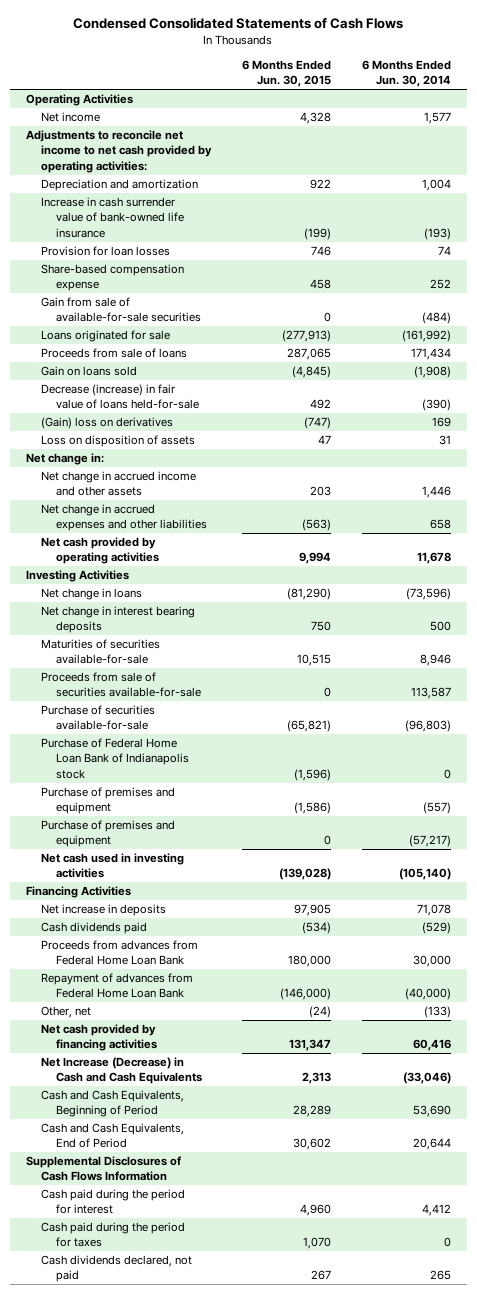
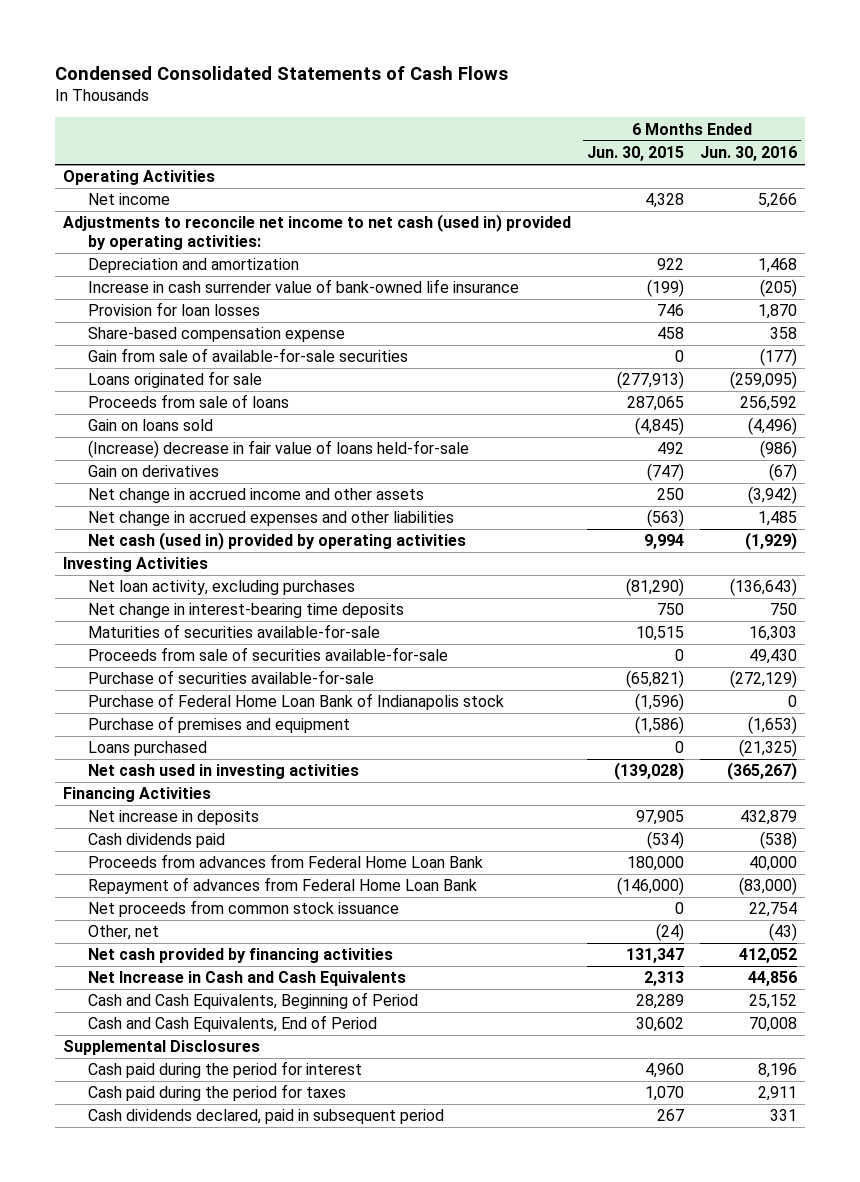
[362,59,452,88] 6 Months Ended Jun. 30, 2014 -> none
none -> [699,146,797,162] Jun. 30, 2016
[25,130,212,173] Adjustments to reconcile net income to net cash provided by operating activities: -> [62,214,571,251] Adjustments to reconcile net income to net cash (used in) provided by operating activities:
[40,435,195,448] Loss on disposition of assets -> none
[25,453,104,466] Net change in: -> none
[40,384,199,410] Decrease (increase) in fair value of loans held-for-sale -> [88,440,470,459] (Increase) decrease in fair value of loans held-for-sale
[40,417,173,430] (Gain) loss on derivatives -> [88,465,220,478] Gain on derivatives
[309,486,331,497] 203 -> [656,488,684,501] 250
[40,537,159,565] Net cash provided by operating activities -> [88,532,467,551] Net cash (used in) provided by operating activities
[40,588,142,601] Net change in loans -> [88,580,356,596] Net loan activity, excluding purchases
[40,606,195,634] Net change in interest bearing deposits -> [88,603,405,619] Net change in interest-bearing time deposits
[40,820,175,848] Purchase of premises and equipment -> [88,741,208,757] Loans purchased
none -> [88,900,400,918] Net proceeds from common stock issuance
[40,1057,202,1085] Net Increase (Decrease) in Cash and Cash Equivalents -> [88,971,407,987] Net Increase in Cash and Cash Equivalents
[25,1156,181,1182] Supplemental Disclosures of Cash Flows Information -> [62,1040,260,1056] Supplemental Disclosures
[40,1255,192,1283] Cash dividends declared, not paid -> [88,1109,445,1125] Cash dividends declared, paid in subsequent period

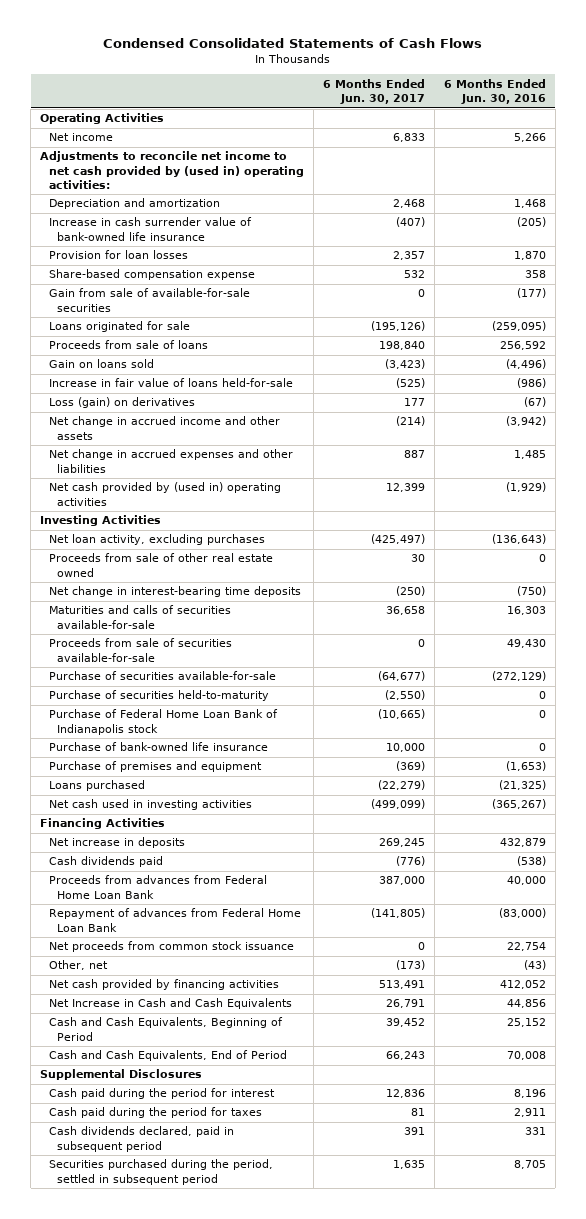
[586,146,684,162] Jun. 30, 2015 -> none
none -> [322,78,425,105] 6 Months Ended Jun. 30, 2017
[62,214,571,251] Adjustments to reconcile net income to net cash (used in) provided by operating activities: -> [40,151,304,190] Adjustments to reconcile net income to net cash provided by (used in) operating activities:
[88,440,470,459] (Increase) decrease in fair value of loans held-for-sale -> [48,378,293,388] Increase in fair value of loans held-for-sale
[88,465,220,478] Gain on derivatives -> [48,397,195,409] Loss (gain) on derivatives
[88,532,467,551] Net cash (used in) provided by operating activities -> [48,482,281,506] Net cash provided by (used in) operating activities
none -> [48,553,273,577] Proceeds from sale of other real estate owned
[769,603,797,616] 750 -> [516,586,546,597] (750)
[88,624,381,639] Maturities of securities available-for-sale -> [48,605,231,629] Maturities and calls of securities available-for-sale
none -> [48,690,269,702] Purchase of securities held-to-maturity
none -> [48,742,268,752] Purchase of bank-owned life insurance
none -> [48,1159,273,1185] Securities purchased during the period, settled in subsequent period

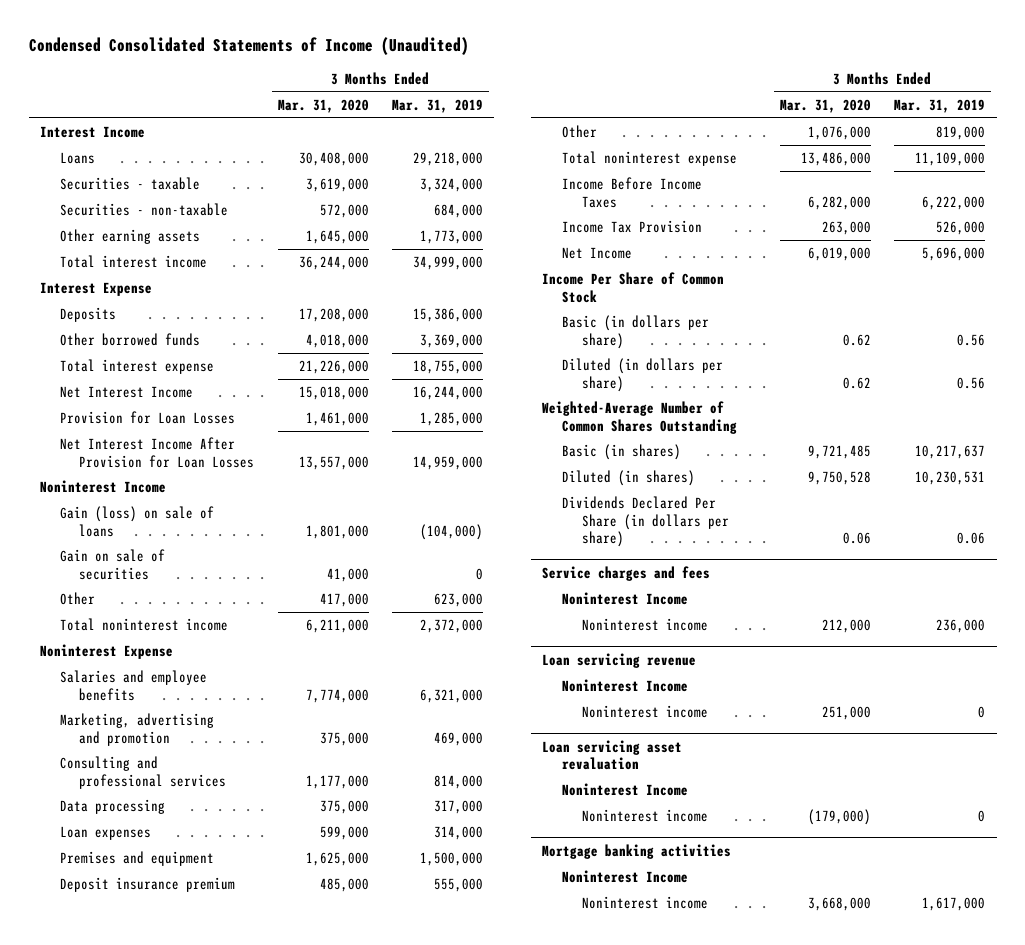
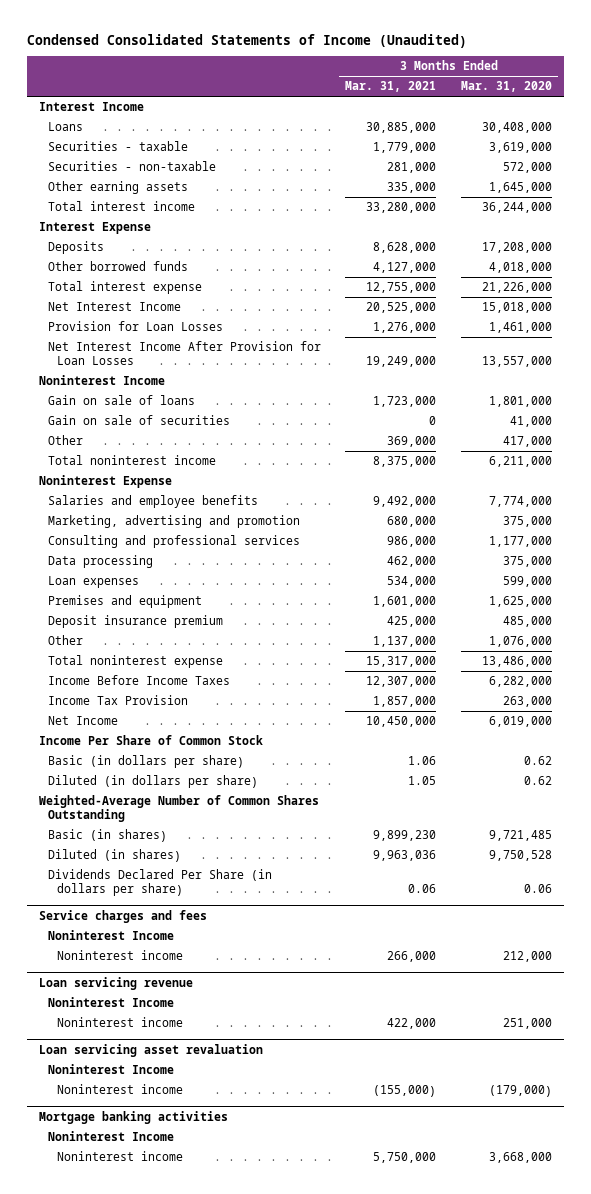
[391,98,483,113] Mar. 31, 2019 -> none
none -> [345,81,437,93] Mar. 31, 2021
[59,506,214,537] Gain (loss) on sale of loans -> [47,395,195,406] Gain on sale of loans

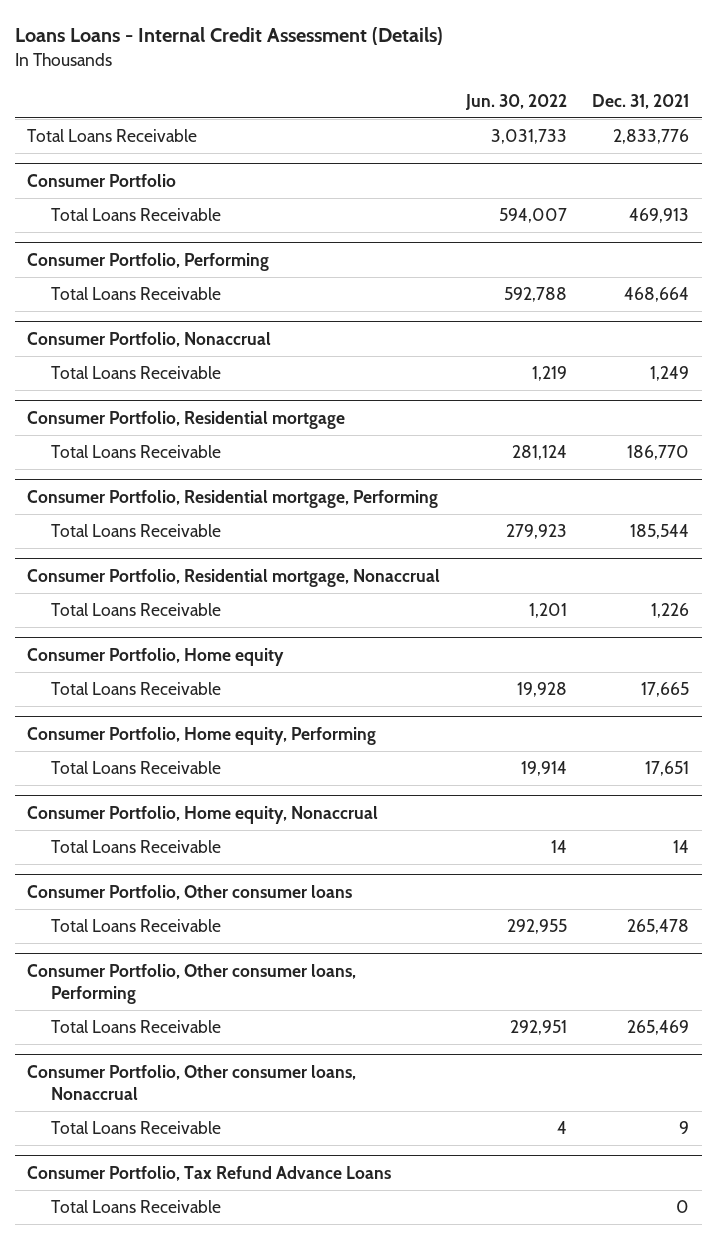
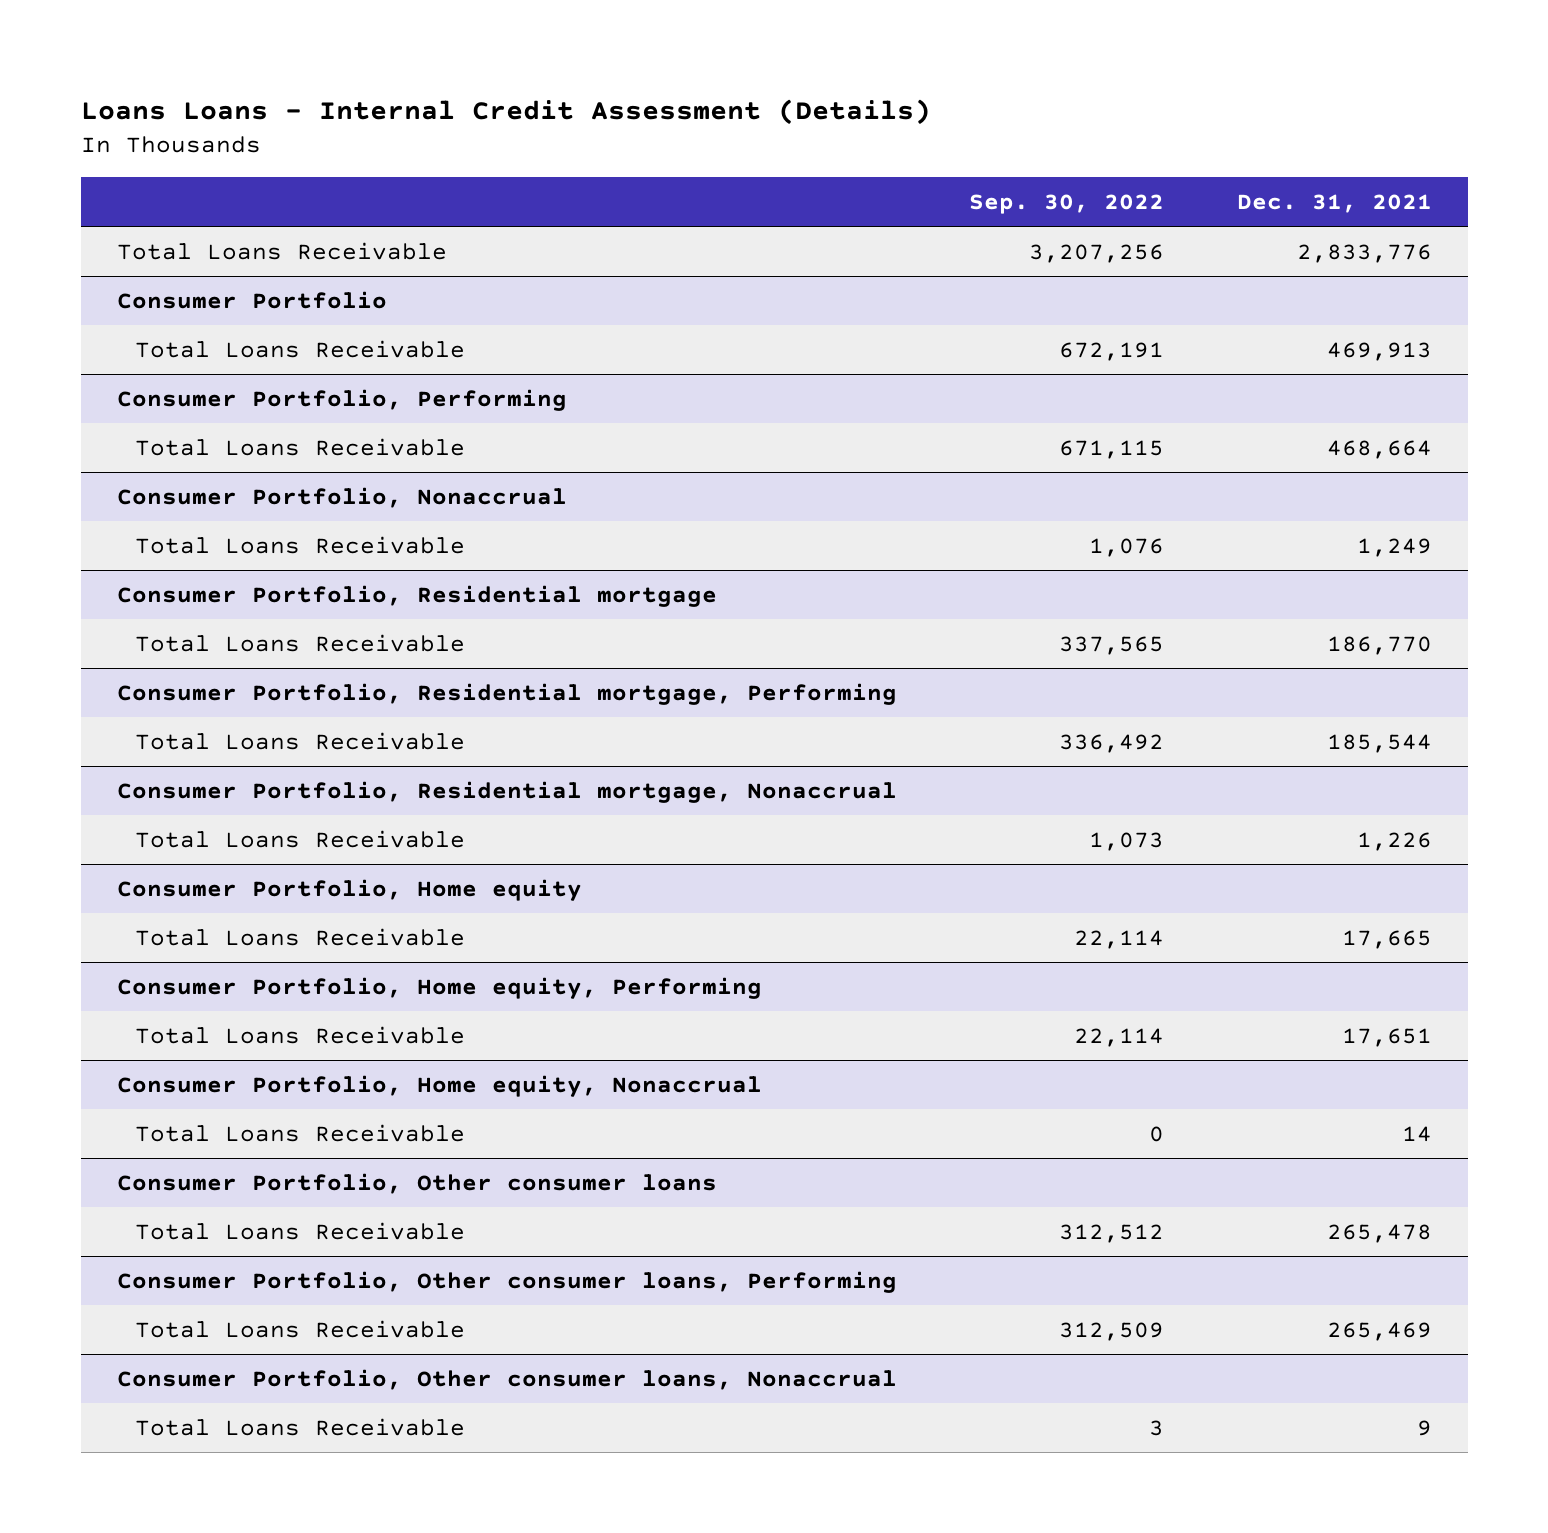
[464,93,567,110] Jun. 30, 2022 -> none
none -> [969,193,1165,214] Sep. 30, 2022
[27,1166,392,1182] Consumer Portfolio, Tax Refund Advance Loans -> none
[50,1200,221,1214] Total Loans Receivable -> none

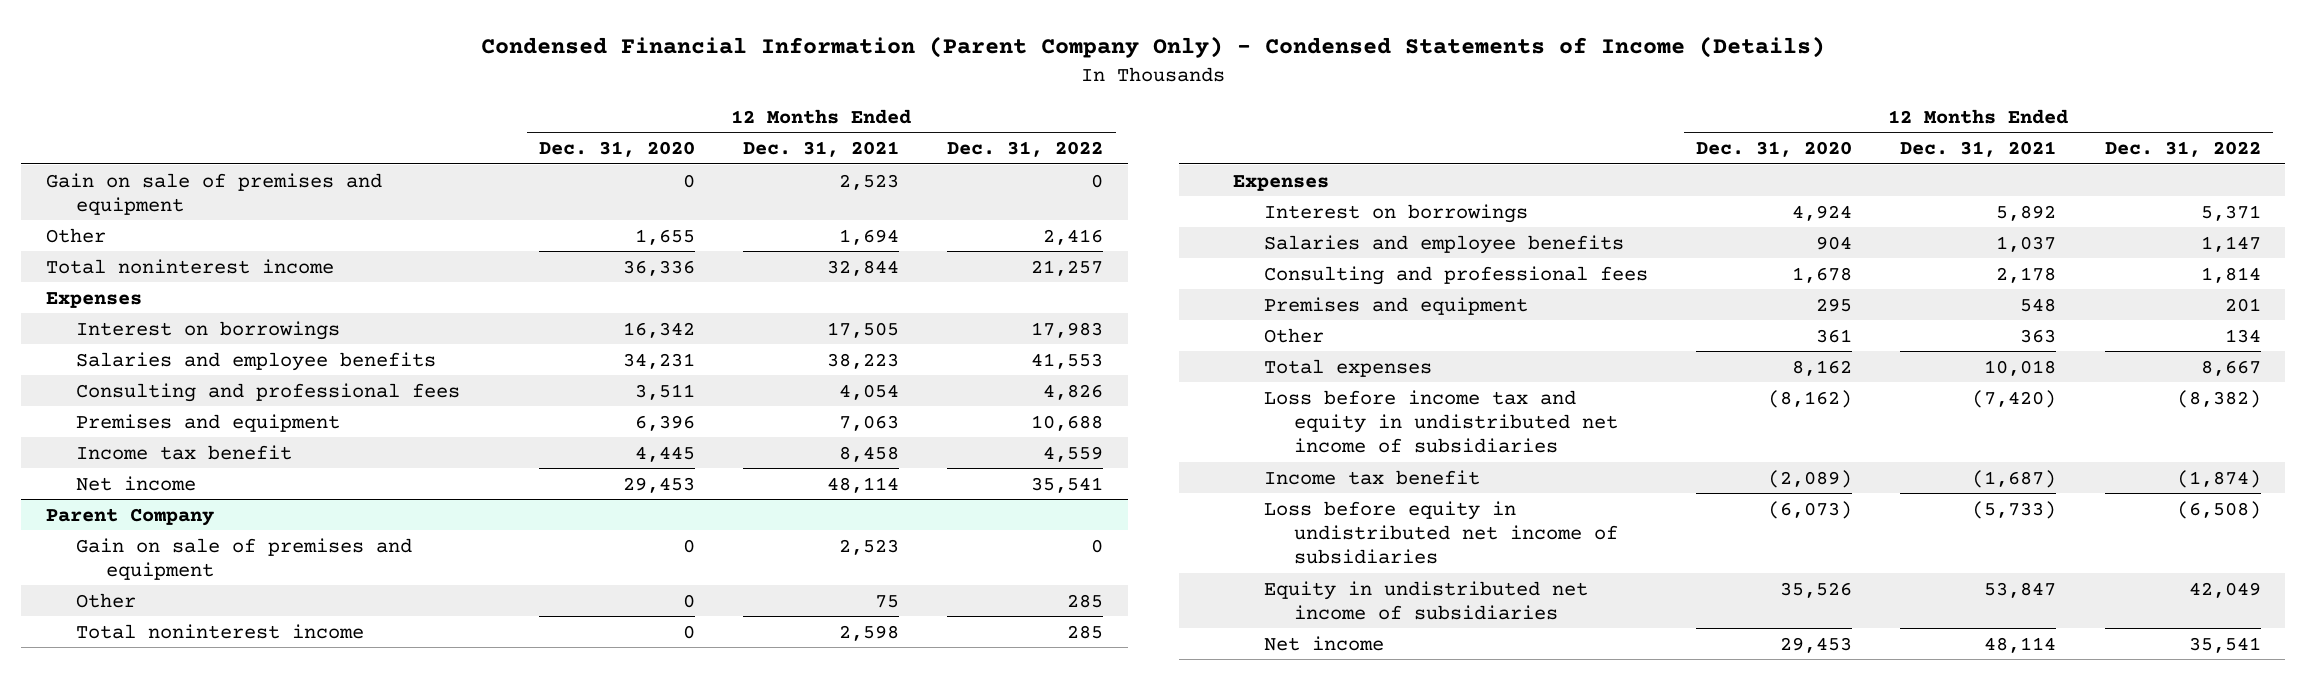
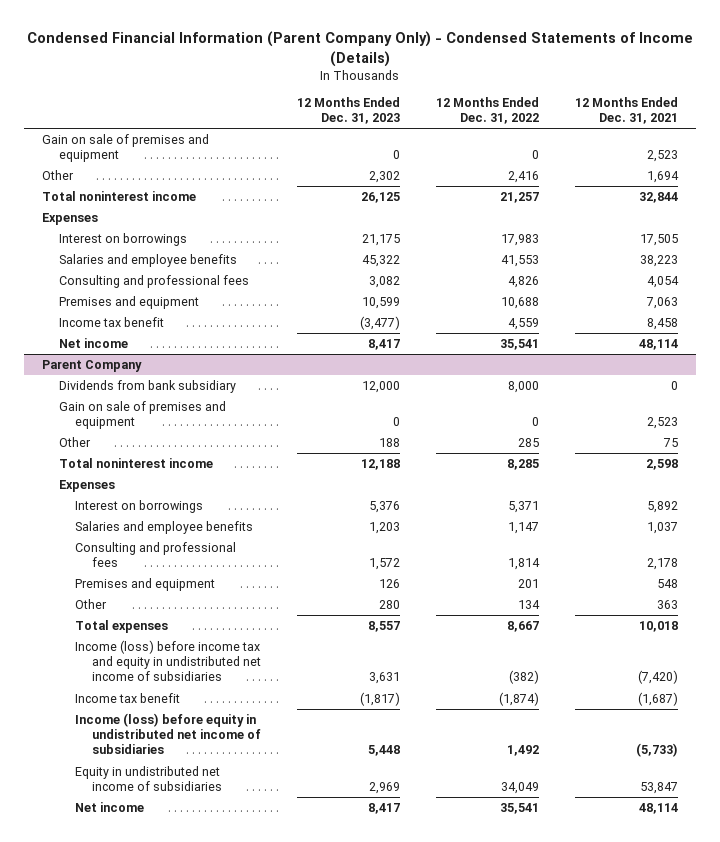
[538,140,695,157] Dec. 31, 2020 -> none
none -> [296,97,400,125] 12 Months Ended Dec. 31, 2023
none -> [58,379,236,393] Dividends from bank subsidiary
[1067,624,1104,639] 285 -> [507,458,540,470] 8,285
[1263,389,1618,453] Loss before income tax and equity in undistributed net income of subsidiaries -> [75,639,261,682] Income (loss) before income tax and equity in undistributed net income of subsidiaries
[2176,389,2261,408] (8,382) -> [509,670,540,685] (382)
[1263,500,1618,564] Loss before equity in undistributed net income of subsidiaries -> [75,712,261,755] Income (loss) before equity in undistributed net income of subsidiaries
[2176,500,2261,519] (6,508) -> [507,745,540,757] 1,492
[2188,581,2261,598] 42,049 -> [501,782,540,795] 34,049

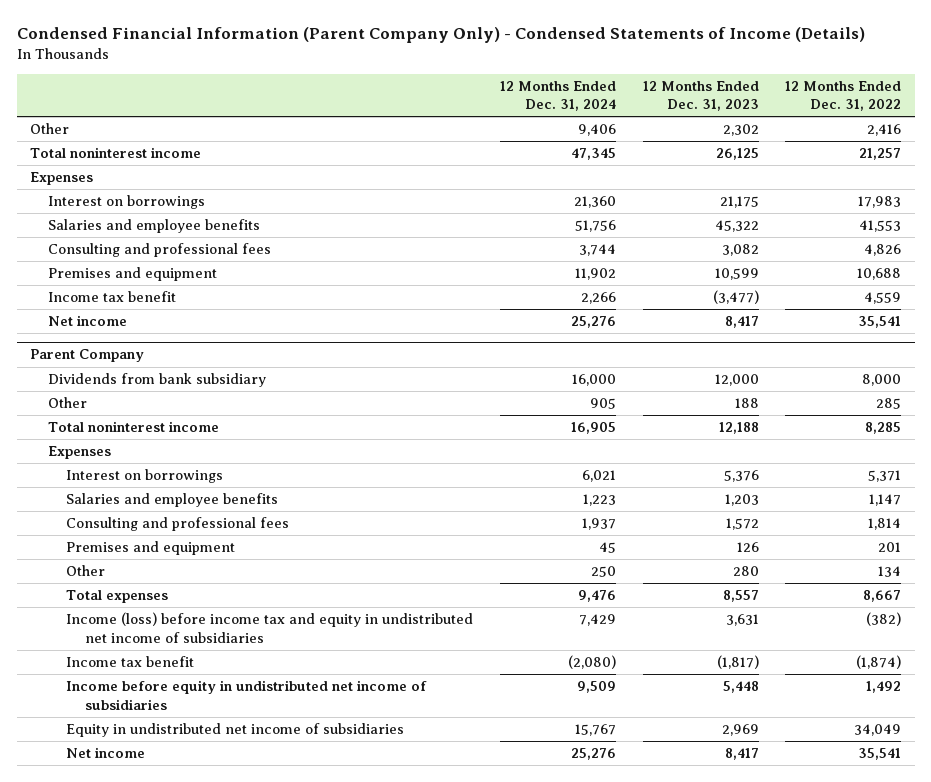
[575,97,679,125] 12 Months Ended Dec. 31, 2021 -> none
none -> [500,80,617,112] 12 Months Ended Dec. 31, 2024
[42,133,210,163] Gain on sale of premises and equipment -> none
[58,400,226,430] Gain on sale of premises and equipment -> none
[75,712,261,755] Income (loss) before equity in undistributed net income of subsidiaries -> [66,680,428,710] Income before equity in undistributed net income of subsidiaries

